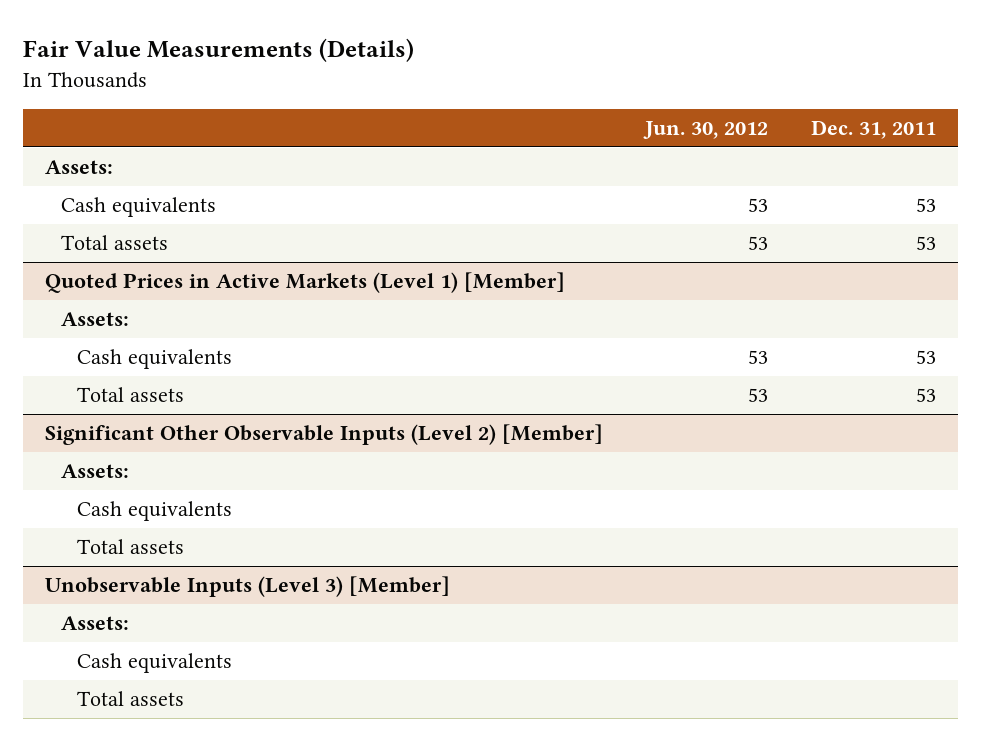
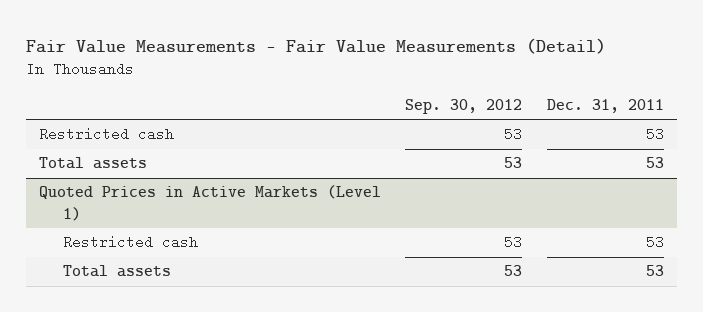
[23,38,415,63] Fair Value Measurements (Details) -> [26,37,607,54] Fair Value Measurements - Fair Value Measurements (Detail)
[643,120,769,139] Jun. 30, 2012 -> none
none -> [405,98,523,114] Sep. 30, 2012
[44,160,113,175] Assets: -> none
[61,197,217,218] Cash equivalents -> [38,127,174,142] Restricted cash
[61,312,130,327] Assets: -> none
[44,272,565,294] Quoted Prices in Active Markets (Level 1) [Member] -> [38,185,381,221] Quoted Prices in Active Markets (Level 1)
[77,349,233,370] Cash equivalents -> [63,235,199,250] Restricted cash
[44,424,603,446] Significant Other Observable Inputs (Level 2) [Member] -> none
[61,464,130,479] Assets: -> none
[77,501,233,522] Cash equivalents -> none
[77,539,185,555] Total assets -> none
[44,576,450,598] Unobservable Inputs (Level 3) [Member] -> none
[61,616,130,631] Assets: -> none
[77,653,233,674] Cash equivalents -> none
[77,691,185,707] Total assets -> none

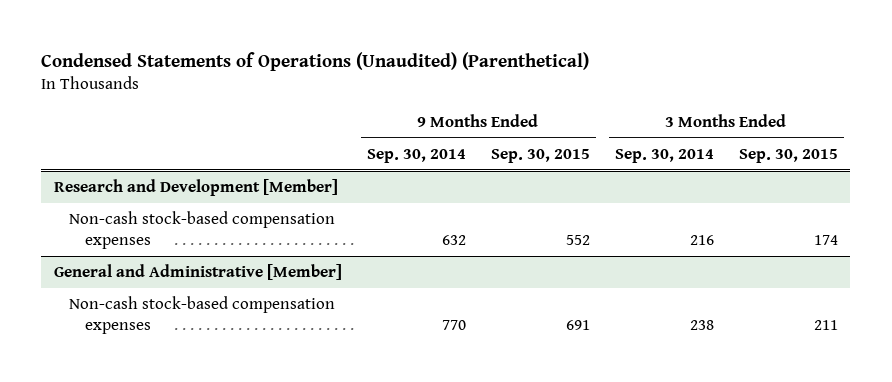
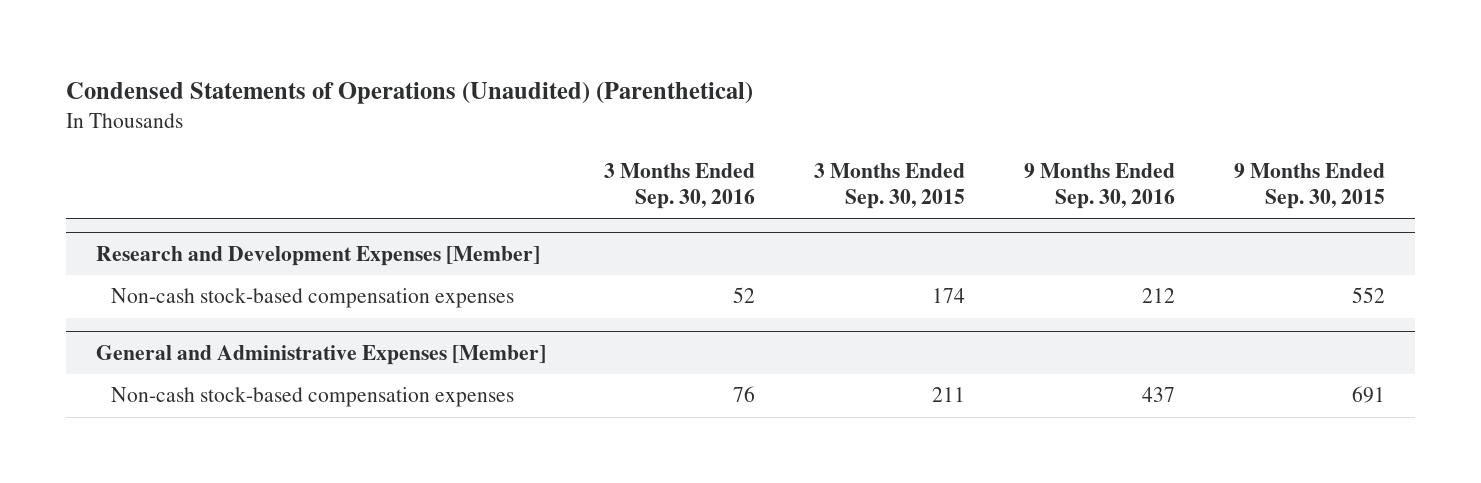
[366,148,466,163] Sep. 30, 2014 -> none
[614,148,714,163] Sep. 30, 2014 -> none
none -> [604,162,756,210] 3 Months Ended Sep. 30, 2016
none -> [1024,162,1176,210] 9 Months Ended Sep. 30, 2016
[53,179,338,197] Research and Development [Member] -> [95,245,540,266] Research and Development Expenses [Member]
[53,264,342,281] General and Administrative [Member] -> [95,344,546,365] General and Administrative Expenses [Member]

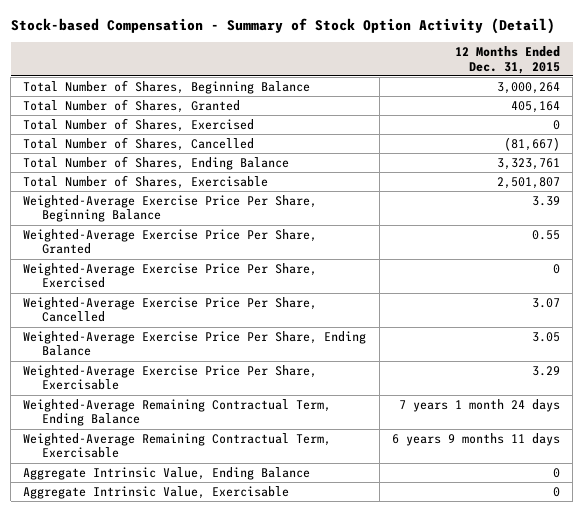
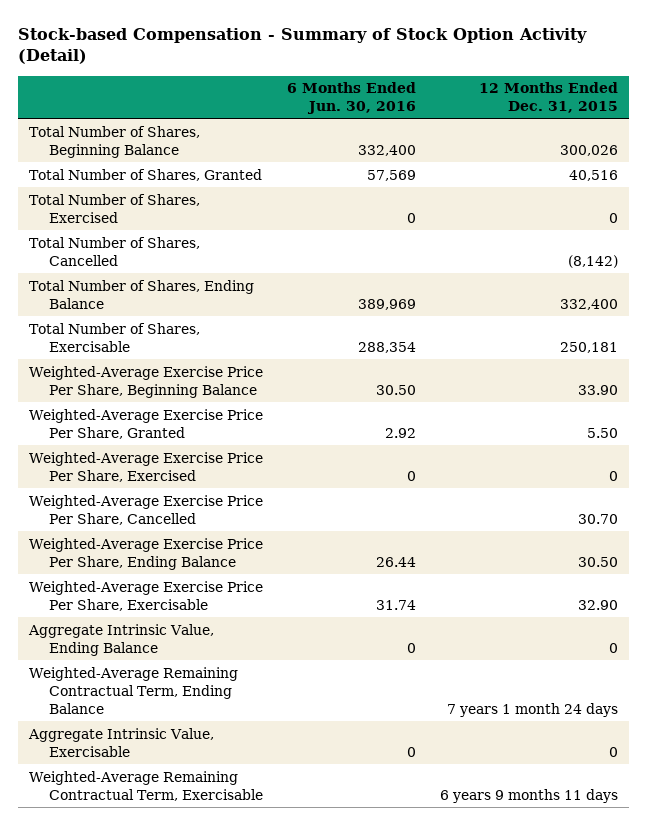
none -> [286,82,416,115] 6 Months Ended Jun. 30, 2016
[496,82,560,95] 3,000,264 -> [559,144,618,156] 300,026
[510,101,560,114] 405,164 -> [568,169,618,181] 40,516
[503,137,560,152] (81,667) -> [567,254,618,268] (8,142)
[496,158,560,171] 3,323,761 -> [559,298,618,310] 332,400
[496,177,560,190] 2,501,807 -> [559,341,618,353] 250,181
[531,196,560,207] 3.39 -> [577,384,618,395] 33.90
[531,230,560,241] 0.55 -> [586,427,618,438] 5.50
[531,298,560,309] 3.07 -> [577,513,618,524] 30.70
[531,332,560,343] 3.05 -> [577,556,618,567] 30.50
[531,366,560,377] 3.29 -> [577,599,618,610] 32.90
[23,399,332,427] Weighted-Average Remaining Contractual Term, Ending Balance -> [29,666,239,714] Weighted-Average Remaining Contractual Term, Ending Balance
[23,433,332,459] Weighted-Average Remaining Contractual Term, Exercisable -> [29,770,263,801] Weighted-Average Remaining Contractual Term, Exercisable

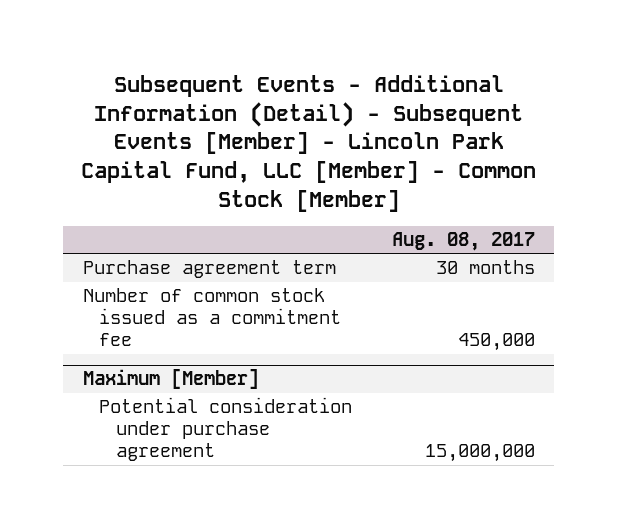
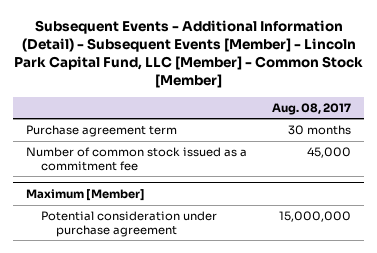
[457,333,535,352] 450,000 -> [307,147,352,159] 45,000

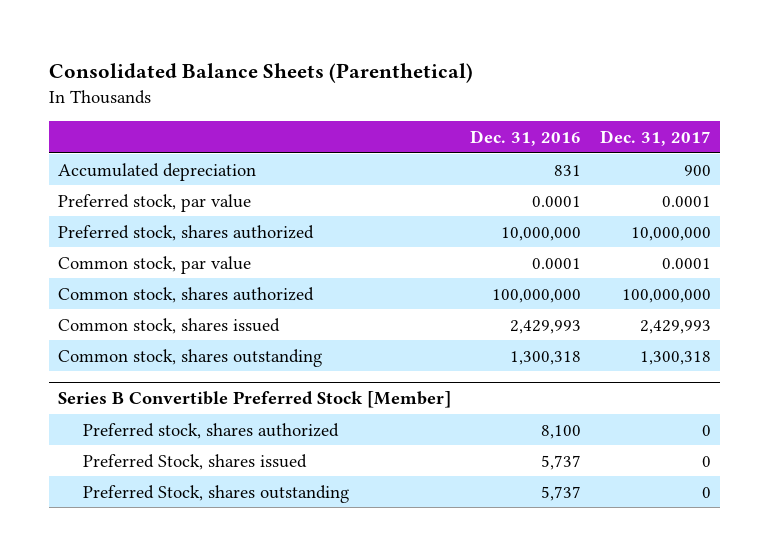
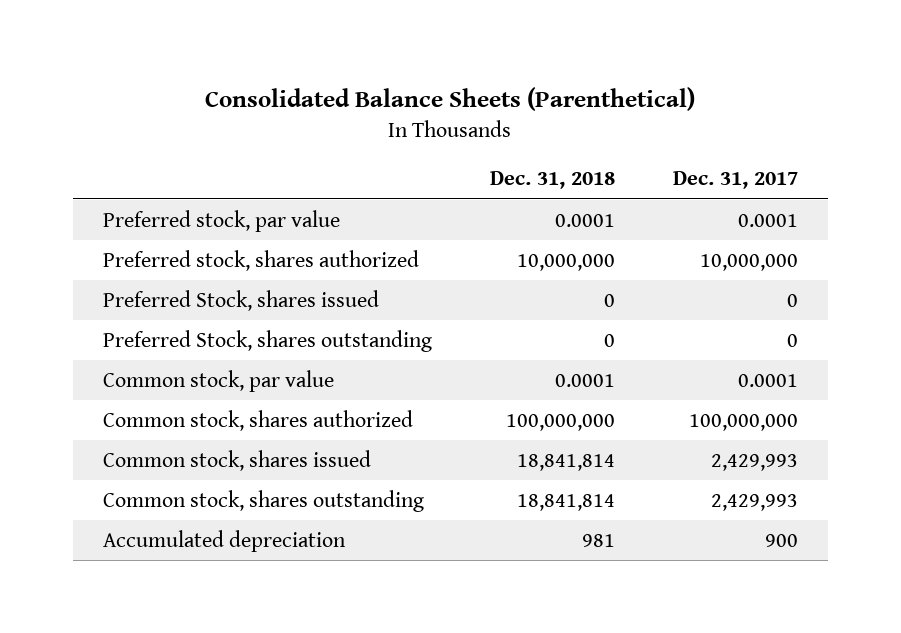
[470,129,582,146] Dec. 31, 2016 -> none
none -> [489,171,615,190] Dec. 31, 2018
none -> [102,289,379,311] Preferred Stock, shares issued
none -> [102,329,432,352] Preferred Stock, shares outstanding
[58,391,452,409] Series B Convertible Preferred Stock [Member] -> none
[83,422,340,439] Preferred stock, shares authorized -> none
[83,453,308,470] Preferred Stock, shares issued -> none
[83,484,350,503] Preferred Stock, shares outstanding -> none
[639,350,711,365] 1,300,318 -> [711,493,799,511] 2,429,993
[58,162,257,181] Accumulated depreciation -> [102,529,346,552] Accumulated depreciation

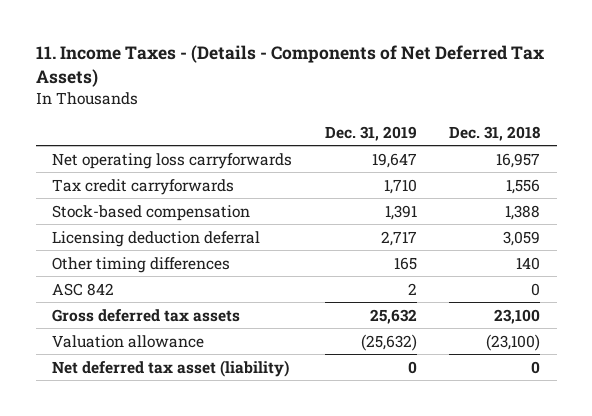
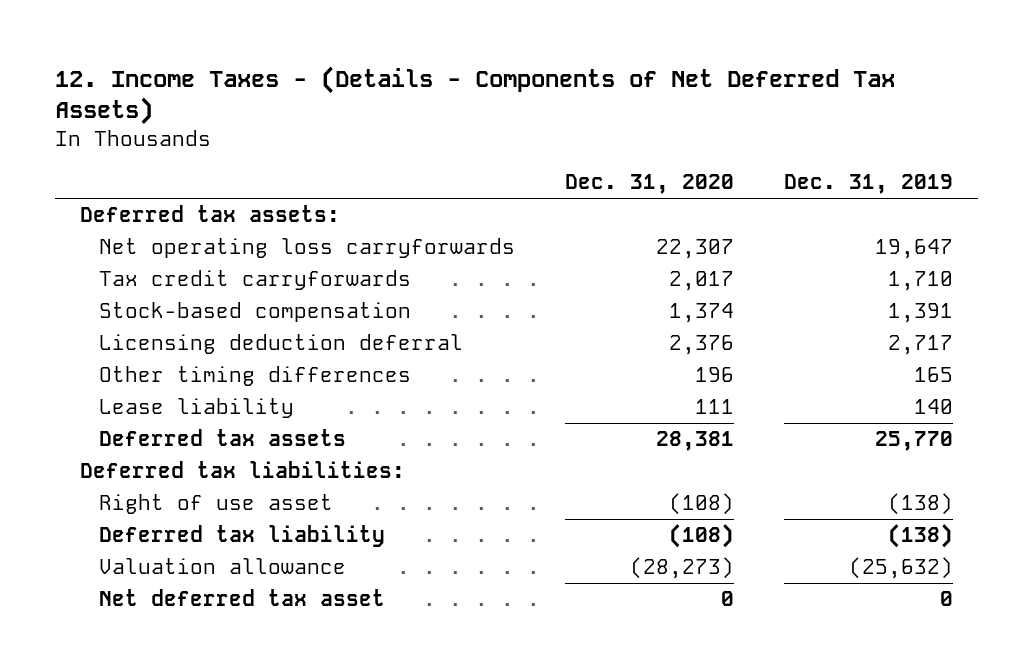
[35,45,544,88] 11. Income Taxes - (Details - Components of Net Deferred Tax Assets) -> [54,65,895,126] 12. Income Taxes - (Details - Components of Net Deferred Tax Assets)
[449,125,541,141] Dec. 31, 2018 -> none
none -> [565,174,735,195] Dec. 31, 2020
none -> [79,205,340,223] Deferred tax assets:
[52,282,115,296] ASC 842 -> none
none -> [99,398,295,419] Lease liability
[52,308,241,322] Gross deferred tax assets -> [99,429,347,447] Deferred tax assets
[369,308,417,324] 25,632 -> [875,431,954,452] 25,770
none -> [79,461,405,479] Deferred tax liabilities:
none -> [99,494,334,515] Right of use asset
none -> [99,525,386,548] Deferred tax liability
[52,359,290,377] Net deferred tax asset (liability) -> [99,589,386,607] Net deferred tax asset

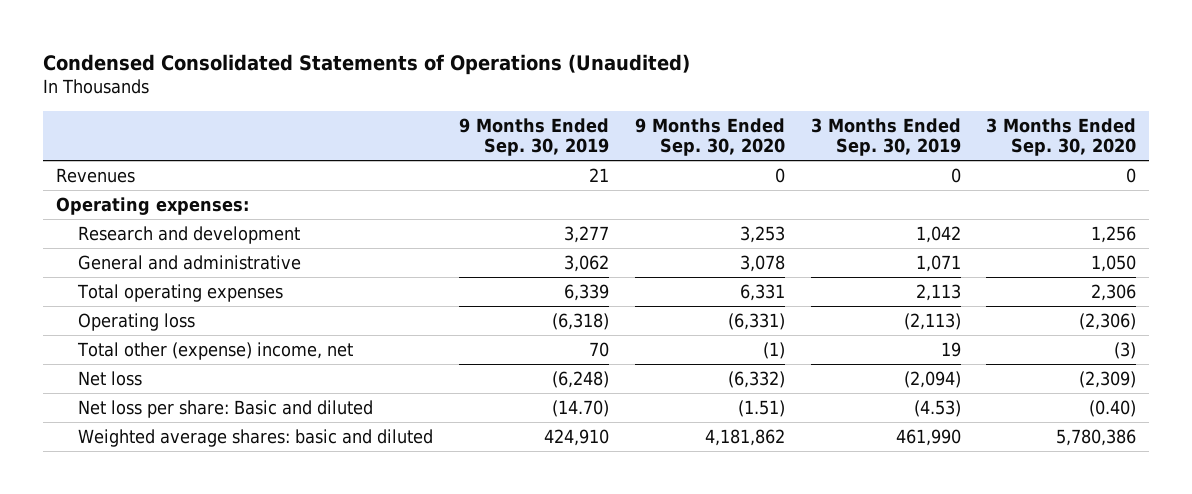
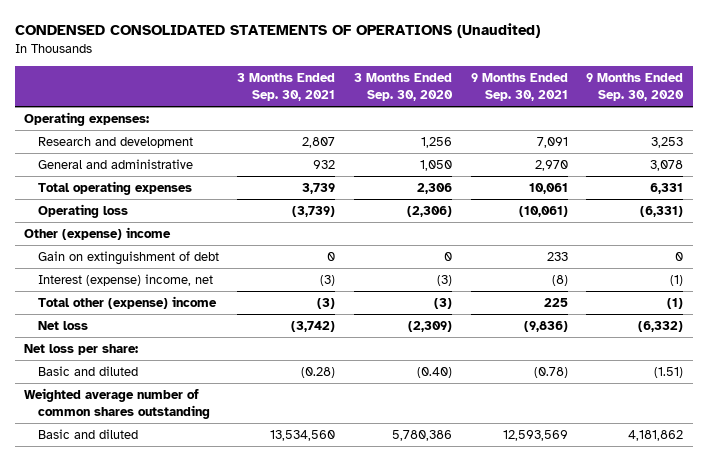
[42,53,690,75] Condensed Consolidated Statements of Operations (Unaudited) -> [15,23,541,39] CONDENSED CONSOLIDATED STATEMENTS OF OPERATIONS (Unaudited)
[458,117,609,157] 9 Months Ended Sep. 30, 2019 -> none
[810,117,961,157] 3 Months Ended Sep. 30, 2019 -> none
none -> [237,73,336,101] 3 Months Ended Sep. 30, 2021
none -> [470,73,568,101] 9 Months Ended Sep. 30, 2021
[55,167,135,183] Revenues -> none
none -> [24,227,172,241] Other (expense) income
none -> [37,251,219,266] Gain on extinguishment of debt
none -> [37,274,213,287] Interest (expense) income, net
[77,341,354,360] Total other (expense) income, net -> [37,296,217,310] Total other (expense) income
none -> [24,344,139,356] Net loss per share:
[78,399,374,418] Net loss per share: Basic and diluted -> [37,366,138,377] Basic and diluted
none -> [24,388,210,419] Weighted average number of common shares outstanding
[78,428,434,447] Weighted average shares: basic and diluted -> [37,429,138,440] Basic and diluted

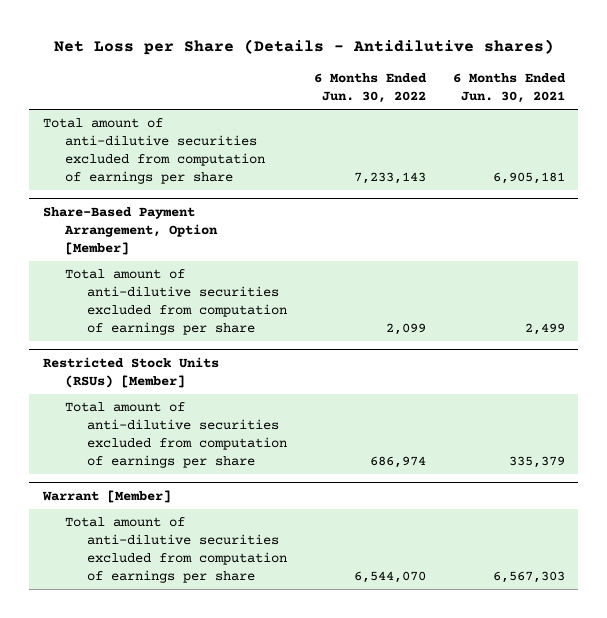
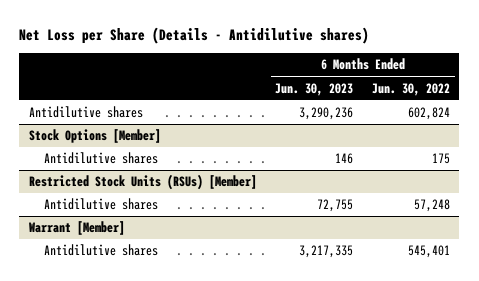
[452,73,566,104] 6 Months Ended Jun. 30, 2021 -> none
none -> [275,82,354,96] Jun. 30, 2023
[42,118,265,184] Total amount of anti-dilutive securities excluded from computation of earnings per share -> none
[42,207,218,255] Share-Based Payment Arrangement, Option [Member] -> none
[64,269,288,335] Total amount of anti-dilutive securities excluded from computation of earnings per share -> none
none -> [28,106,143,119] Antidilutive shares
none -> [28,129,161,144] Stock Options [Member]
none -> [44,152,159,165] Antidilutive shares
[64,402,288,468] Total amount of anti-dilutive securities excluded from computation of earnings per share -> none
none -> [44,198,159,211] Antidilutive shares
[64,517,288,583] Total amount of anti-dilutive securities excluded from computation of earnings per share -> none
none -> [44,244,159,257] Antidilutive shares

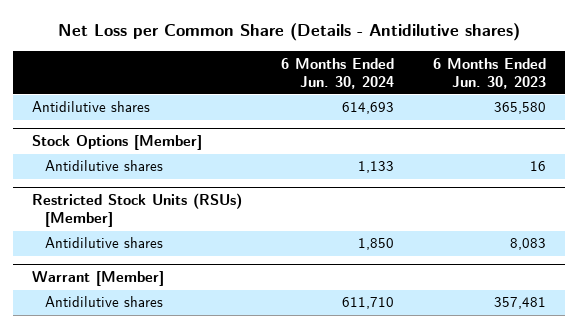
[19,26,370,44] Net Loss per Share (Details - Antidilutive shares) -> [58,23,521,42] Net Loss per Common Share (Details - Antidilutive shares)
[372,82,451,96] Jun. 30, 2022 -> none
none -> [281,57,395,89] 6 Months Ended Jun. 30, 2024
[299,107,354,121] 3,290,236 -> [493,102,546,115] 365,580
[335,153,354,165] 146 -> [529,161,546,172] 16
[317,199,354,213] 72,755 -> [509,238,546,251] 8,083
[299,245,354,259] 3,217,335 -> [493,297,546,310] 357,481

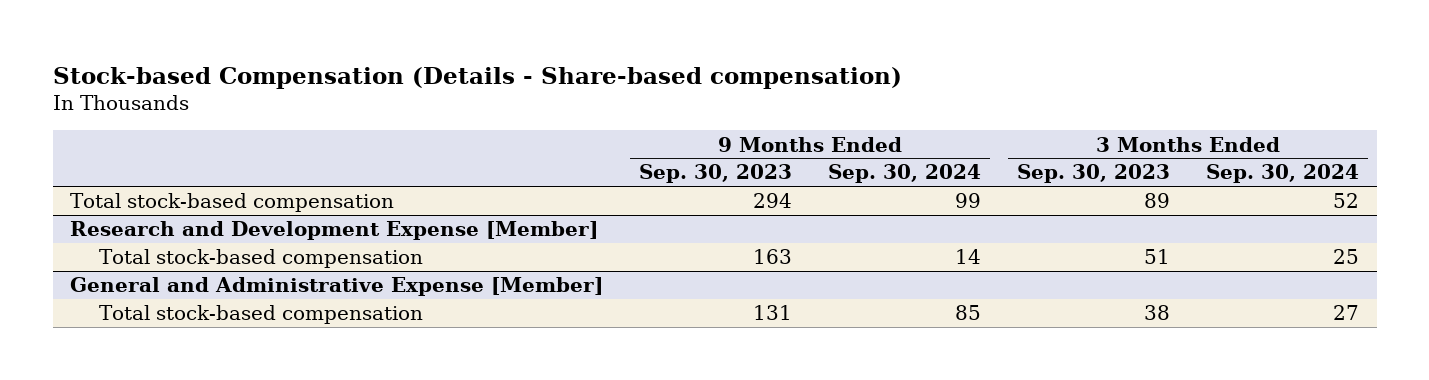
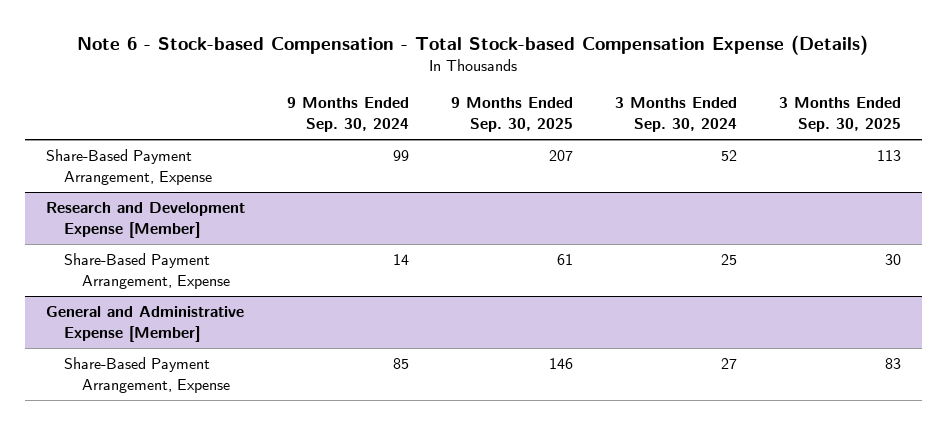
[52,66,902,89] Stock-based Compensation (Details - Share-based compensation) -> [77,34,869,55] Note 6 - Stock-based Compensation - Total Stock-based Compensation Expense (Details)
[639,164,793,184] Sep. 30, 2023 -> none
[1016,164,1170,184] Sep. 30, 2023 -> none
none -> [450,97,573,133] 9 Months Ended Sep. 30, 2025
none -> [778,97,901,133] 3 Months Ended Sep. 30, 2025
[70,193,395,213] Total stock-based compensation -> [45,149,213,185] Share-Based Payment Arrangement, Expense
[98,249,423,269] Total stock-based compensation -> [64,253,231,289] Share-Based Payment Arrangement, Expense
[98,305,423,325] Total stock-based compensation -> [64,357,231,393] Share-Based Payment Arrangement, Expense

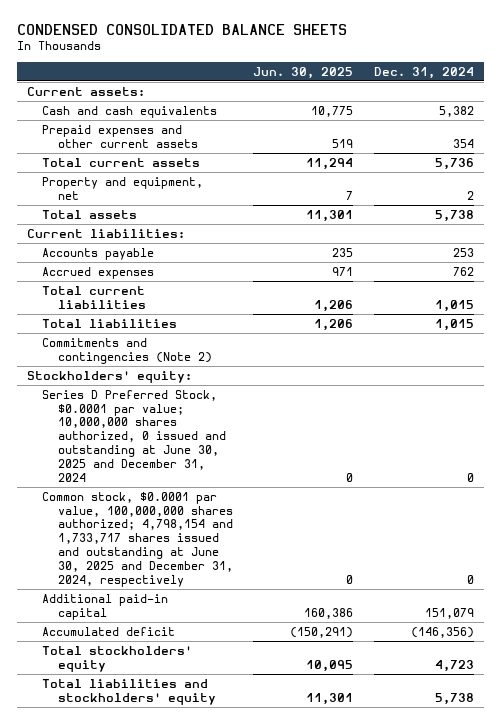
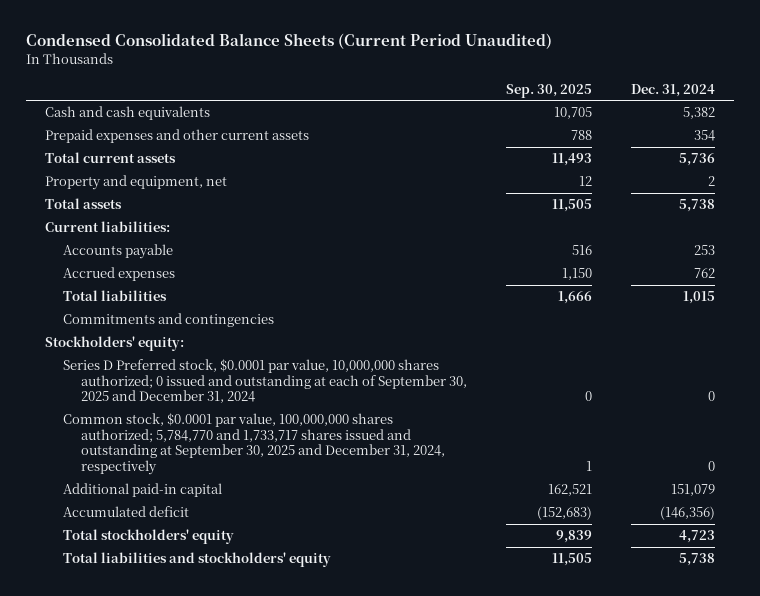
[16,23,347,35] CONDENSED CONSOLIDATED BALANCE SHEETS -> [25,33,552,50] Condensed Consolidated Balance Sheets (Current Period Unaudited)
[253,66,354,79] Jun. 30, 2025 -> none
none -> [506,83,593,98] Sep. 30, 2025
[26,86,145,96] Current assets: -> none
[42,285,146,309] Total current liabilities -> none
[42,337,212,364] Commitments and contingencies (Note 2) -> [63,313,275,328] Commitments and contingencies
[42,389,226,482] Series D Preferred Stock, $0.0001 par value; 10,000,000 shares authorized, 0 issued and outstanding at June 30, 2025 and December 31, 2024 -> [63,359,468,404] Series D Preferred stock, $0.0001 par value, 10,000,000 shares authorized; 0 issued and outstanding at each of September 30, 2025 and December 31, 2024
[42,491,233,587] Common stock, $0.0001 par value, 100,000,000 shares authorized; 4,798,154 and 1,733,717 shares issued and outstanding at June 30, 2025 and December 31, 2024, respectively -> [63,413,446,476] Common stock, $0.0001 par value, 100,000,000 shares authorized; 5,784,770 and 1,733,717 shares issued and outstanding at September 30, 2025 and December 31, 2024, respectively

